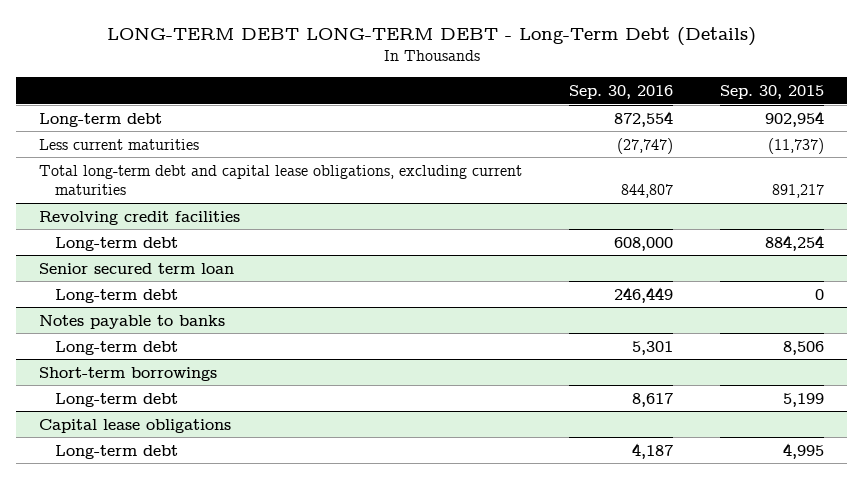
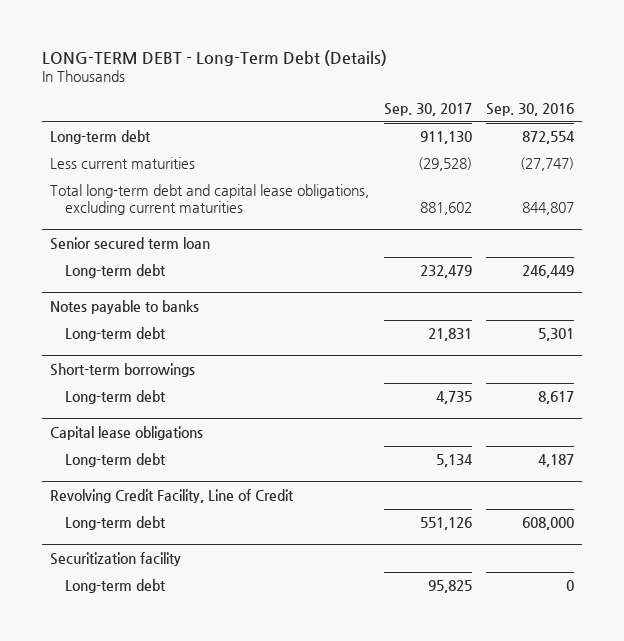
[106,27,756,47] LONG-TERM DEBT LONG-TERM DEBT - Long-Term Debt (Details) -> [42,50,388,67] LONG-TERM DEBT - Long-Term Debt (Details)
[719,84,824,99] Sep. 30, 2015 -> none
none -> [383,103,472,117] Sep. 30, 2017
[39,210,241,225] Revolving credit facilities -> none
[55,236,179,251] Long-term debt -> none
none -> [49,488,294,503] Revolving Credit Facility, Line of Credit
none -> [64,516,166,531] Long-term debt
none -> [49,551,181,566] Securitization facility
none -> [64,579,166,594] Long-term debt

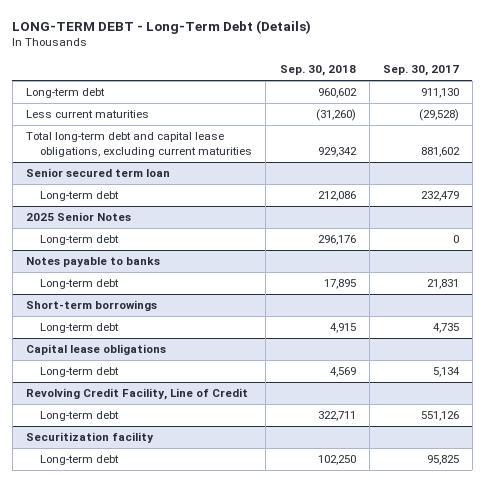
[486,103,575,117] Sep. 30, 2016 -> none
none -> [279,65,356,77] Sep. 30, 2018
none -> [25,212,131,222] 2025 Senior Notes
none -> [40,235,120,246] Long-term debt

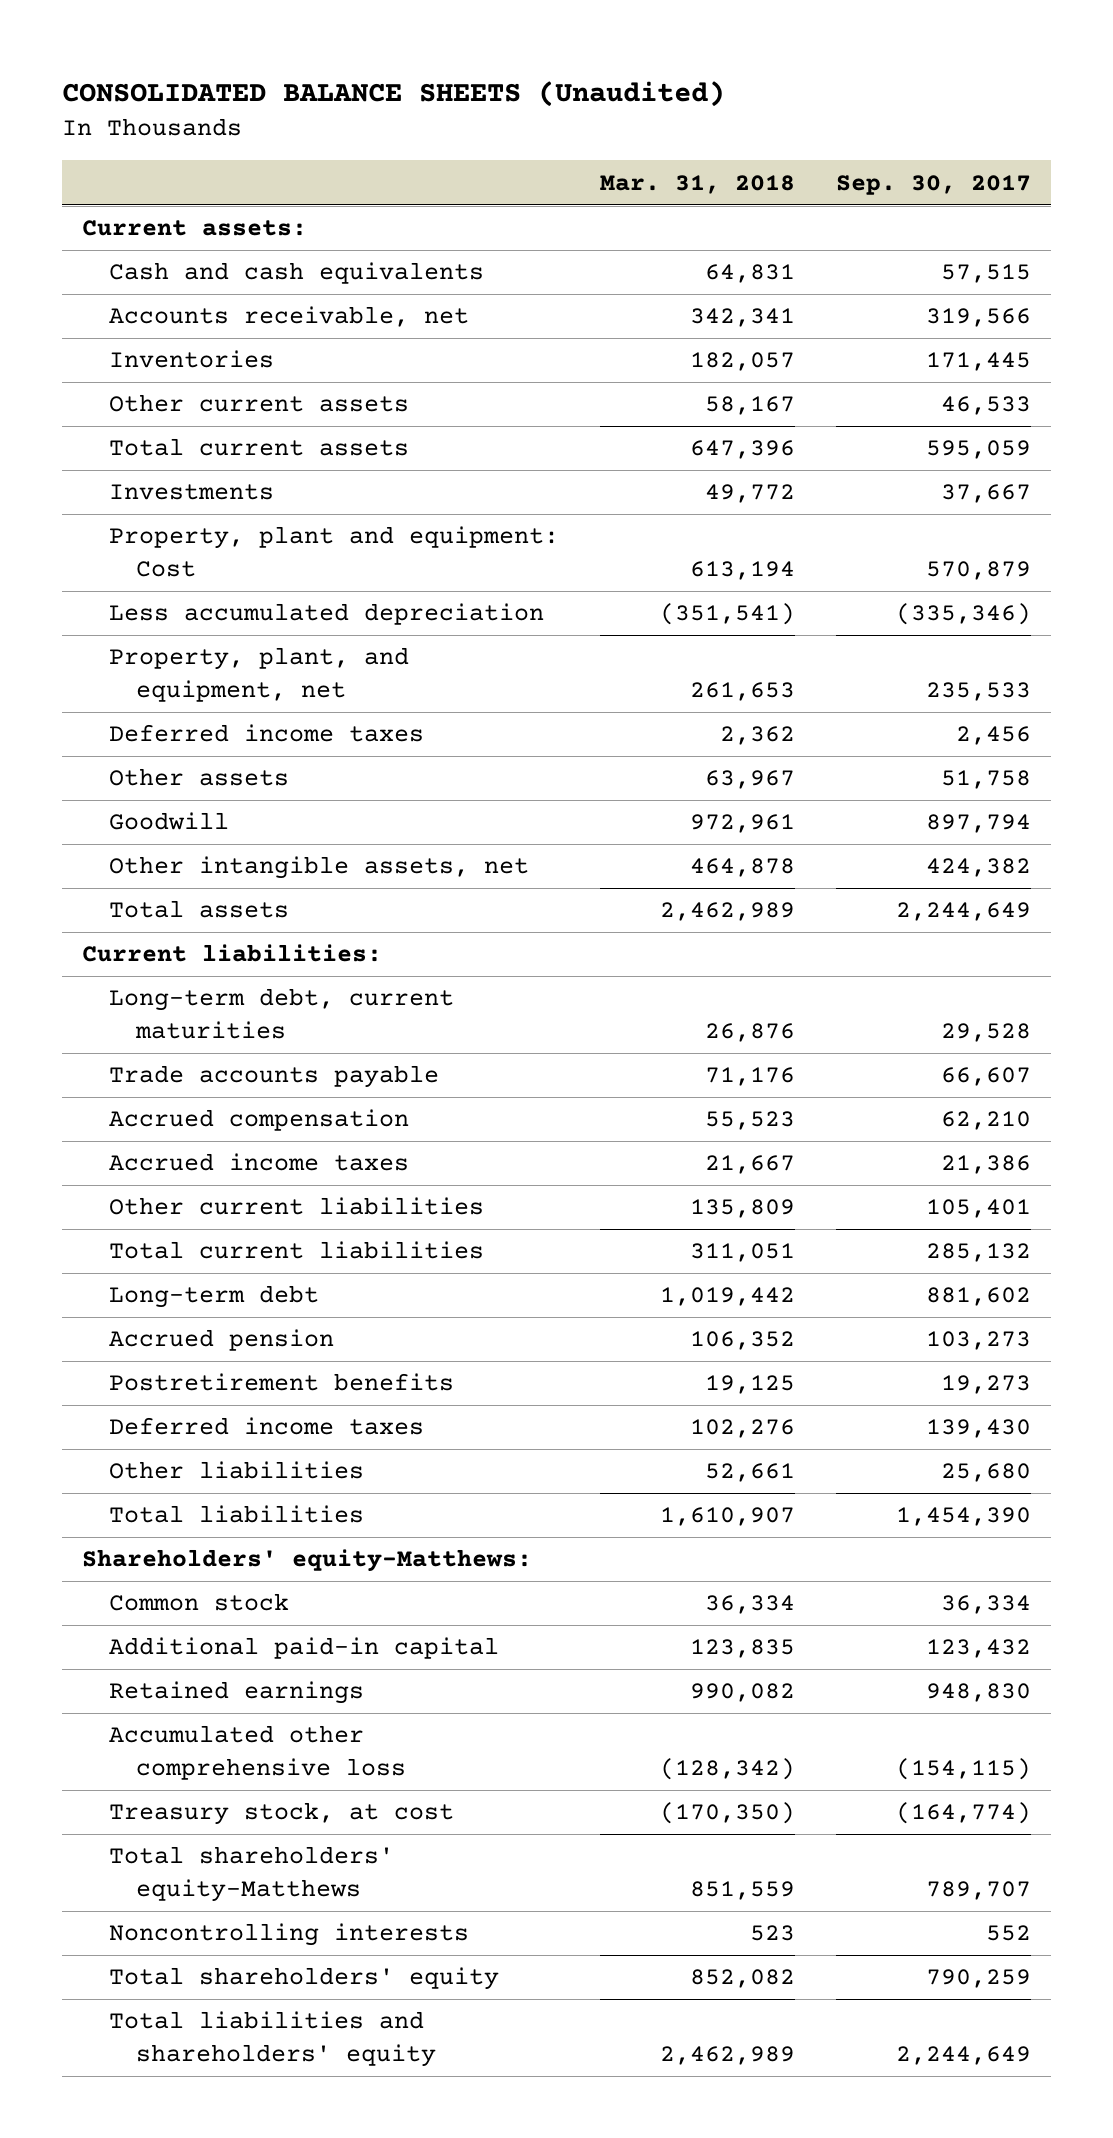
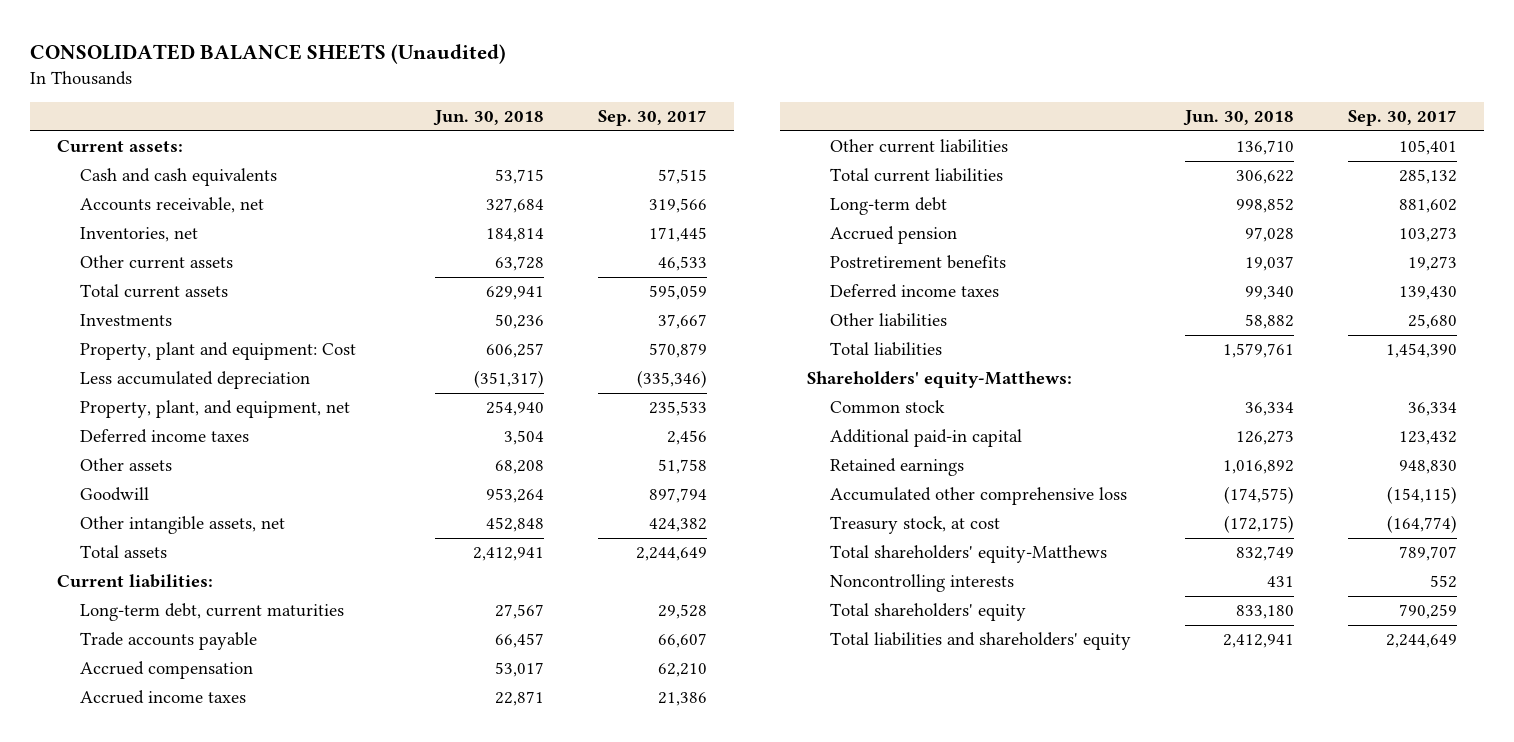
[600,174,796,194] Mar. 31, 2018 -> none
none -> [433,110,545,127] Jun. 30, 2018
[109,350,275,369] Inventories -> [79,227,198,243] Inventories, net

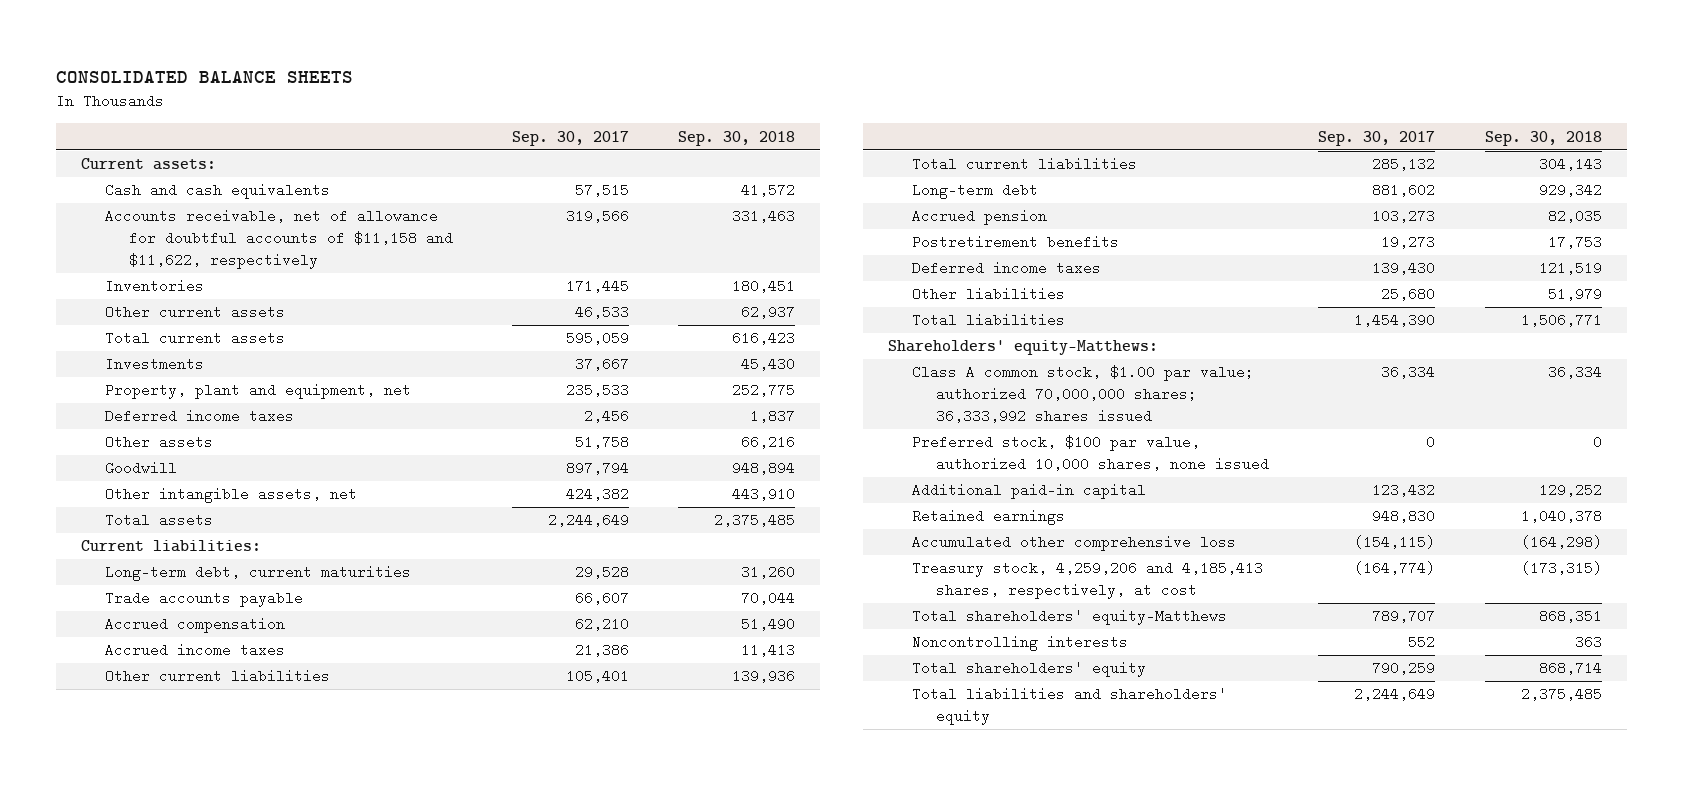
[30,43,507,64] CONSOLIDATED BALANCE SHEETS (Unaudited) -> [56,70,354,83] CONSOLIDATED BALANCE SHEETS
[433,110,545,127] Jun. 30, 2018 -> none
none -> [678,130,796,146] Sep. 30, 2018
[79,197,264,214] Accounts receivable, net -> [105,209,454,270] Accounts receivable, net of allowance for doubtful accounts of $11,158 and $11,622, respectively
[79,227,198,243] Inventories, net -> [105,279,205,294] Inventories
[79,342,356,361] Property, plant and equipment: Cost -> none
[79,371,310,390] Less accumulated depreciation -> none
[79,400,350,419] Property, plant, and equipment, net -> [105,383,412,400] Property, plant and equipment, net
[829,400,945,414] Common stock -> [911,365,1254,424] Class A common stock, $1.00 par value; authorized 70,000,000 shares; 36,333,992 shares issued
none -> [911,435,1269,472] Preferred stock, $100 par value, authorized 10,000 shares, none issued
[829,516,1000,535] Treasury stock, at cost -> [911,561,1263,600] Treasury stock, 4,259,206 and 4,185,413 shares, respectively, at cost

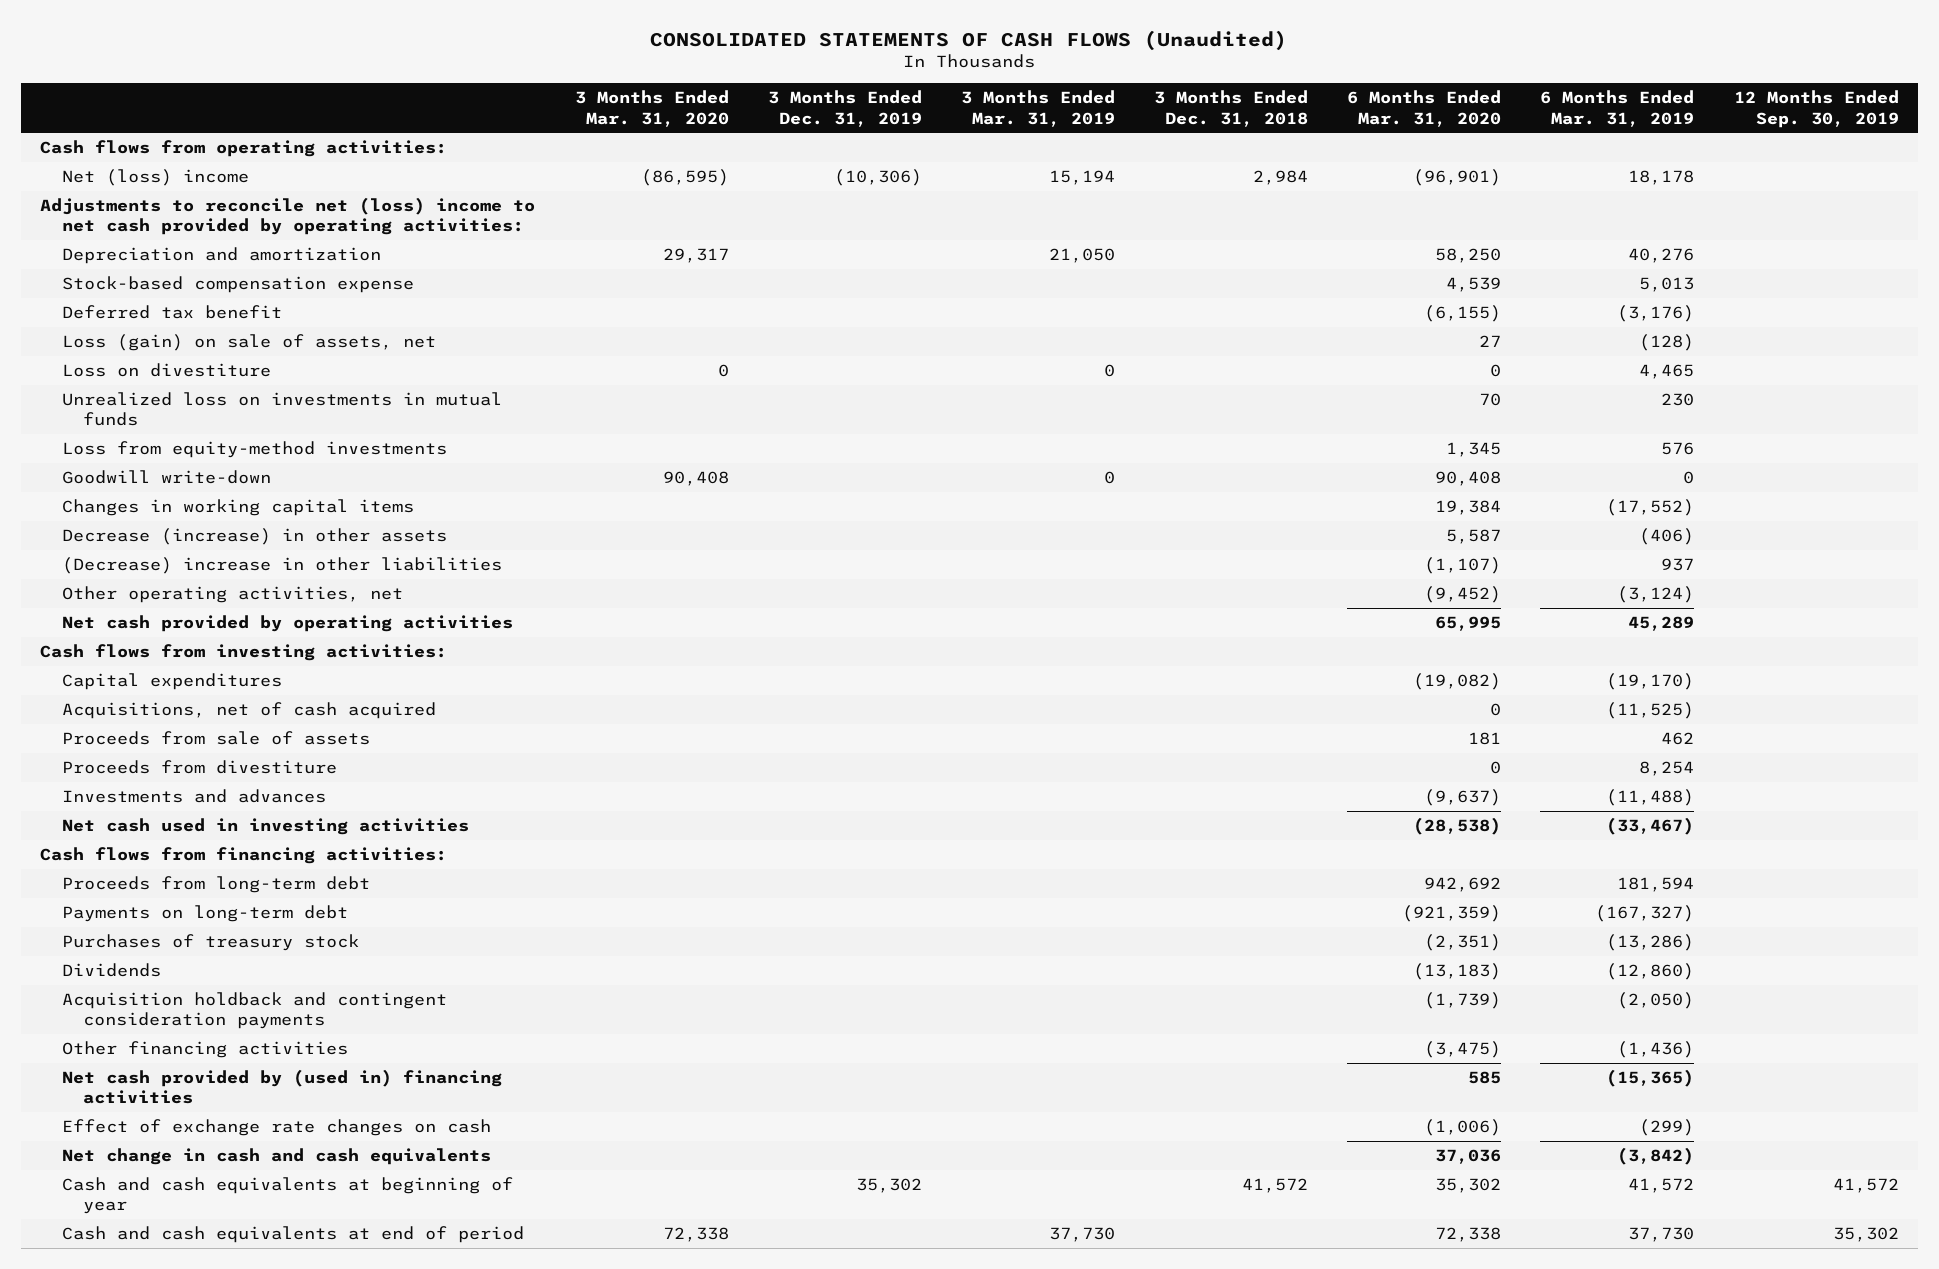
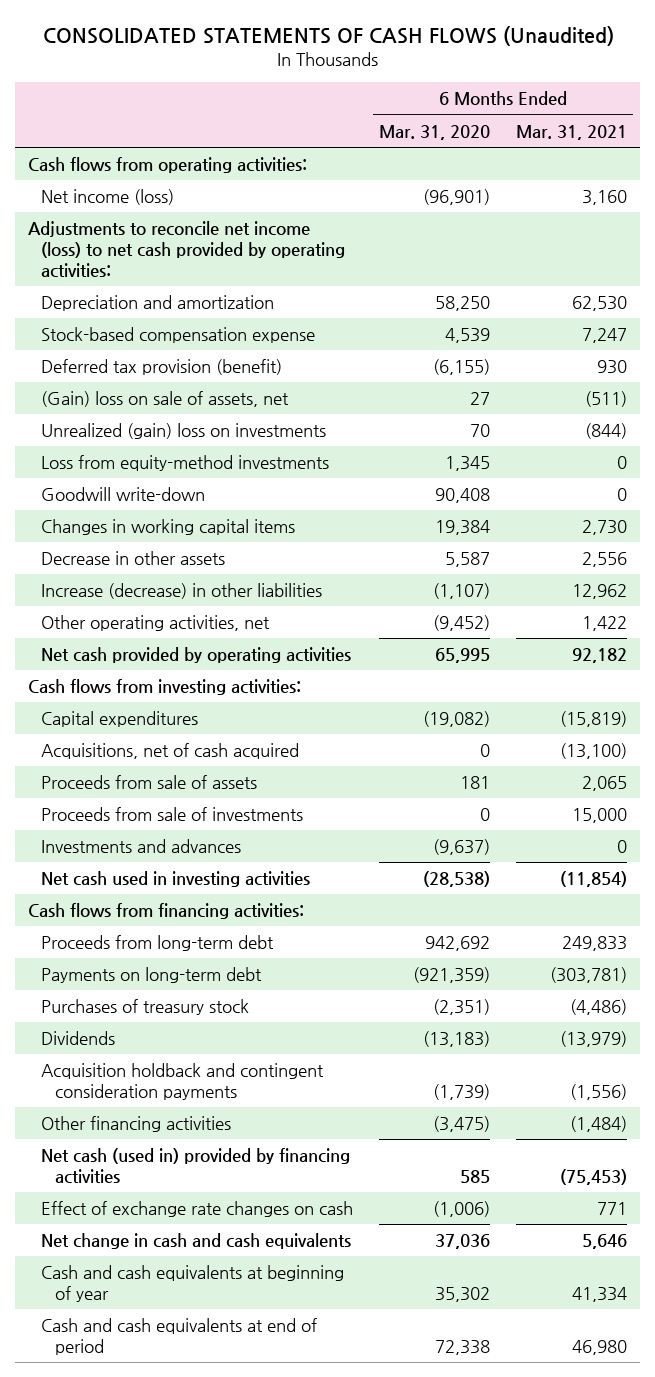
[574,90,729,127] 3 Months Ended Mar. 31, 2020 -> none
[767,90,922,127] 3 Months Ended Dec. 31, 2019 -> none
[960,90,1115,127] 3 Months Ended Mar. 31, 2019 -> none
[1154,90,1309,127] 3 Months Ended Dec. 31, 2018 -> none
[1540,90,1695,127] 6 Months Ended Mar. 31, 2019 -> none
[1733,90,1899,128] 12 Months Ended Sep. 30, 2019 -> none
none -> [515,124,627,140] Mar. 31, 2021
[61,168,249,186] Net (loss) income -> [41,189,175,206] Net income (loss)
[40,196,536,236] Adjustments to reconcile net (loss) income to net cash provided by operating activities: -> [28,221,346,279] Adjustments to reconcile net income (loss) to net cash provided by operating activities:
[61,362,271,377] Loss on divestiture -> none
[61,304,282,319] Deferred tax benefit -> [41,359,283,376] Deferred tax provision (benefit)
[61,333,436,351] Loss (gain) on sale of assets, net -> [41,391,290,408] (Gain) loss on sale of assets, net
[61,391,502,427] Unrealized loss on investments in mutual funds -> [41,423,327,440] Unrealized (gain) loss on investments
[61,527,447,545] Decrease (increase) in other assets -> [41,551,226,566] Decrease in other assets
[61,556,502,574] (Decrease) increase in other liabilities -> [41,583,323,600] Increase (decrease) in other liabilities
[61,759,337,774] Proceeds from divestiture -> [41,807,304,822] Proceeds from sale of investments
[61,1068,502,1105] Net cash provided by (used in) financing activities -> [41,1148,351,1185] Net cash (used in) provided by financing activities

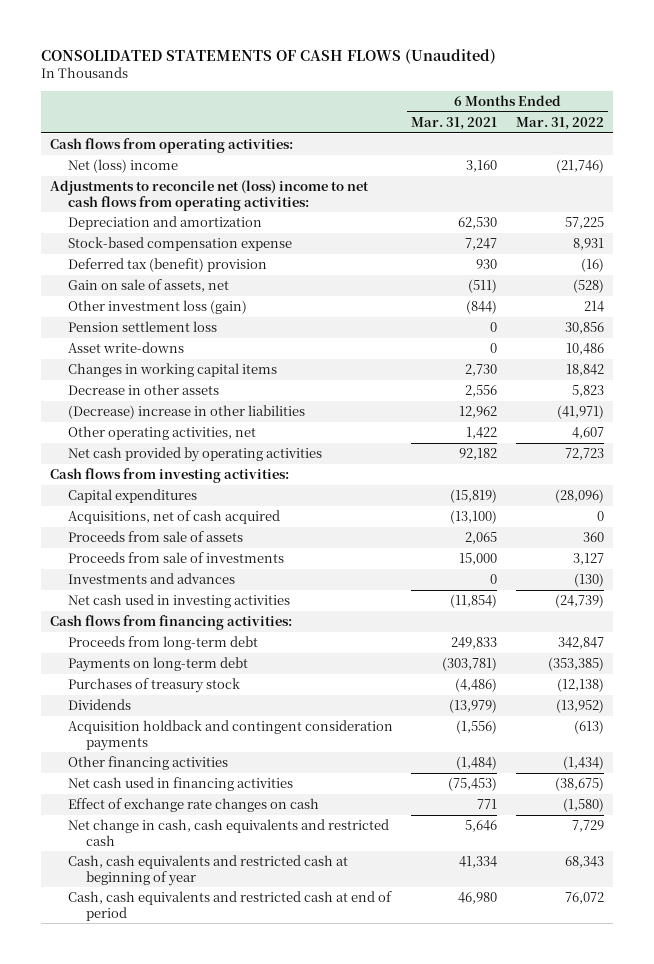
[379,124,491,140] Mar. 31, 2020 -> none
none -> [515,116,604,130] Mar. 31, 2022
[41,189,175,206] Net income (loss) -> [68,159,179,174] Net (loss) income
[28,221,346,279] Adjustments to reconcile net income (loss) to net cash provided by operating activities: -> [50,180,370,211] Adjustments to reconcile net (loss) income to net cash flows from operating activities:
[41,455,330,472] Loss from equity-method investments -> none
[41,359,283,376] Deferred tax provision (benefit) -> [68,258,268,273] Deferred tax (benefit) provision
[41,391,290,408] (Gain) loss on sale of assets, net -> [68,279,230,293] Gain on sale of assets, net
[41,423,327,440] Unrealized (gain) loss on investments -> [68,300,248,315] Other investment loss (gain)
none -> [68,321,218,333] Pension settlement loss
[41,487,206,502] Goodwill write-down -> [68,342,185,354] Asset write-downs
[41,583,323,600] Increase (decrease) in other liabilities -> [68,405,306,420] (Decrease) increase in other liabilities
[41,1148,351,1185] Net cash (used in) provided by financing activities -> [68,777,294,792] Net cash used in financing activities
[41,1233,352,1250] Net change in cash and cash equivalents -> [68,819,390,846] Net change in cash, cash equivalents and restricted cash
[41,1265,345,1303] Cash and cash equivalents at beginning of year -> [68,855,349,886] Cash, cash equivalents and restricted cash at beginning of year
[41,1318,318,1356] Cash and cash equivalents at end of period -> [68,891,393,921] Cash, cash equivalents and restricted cash at end of period

